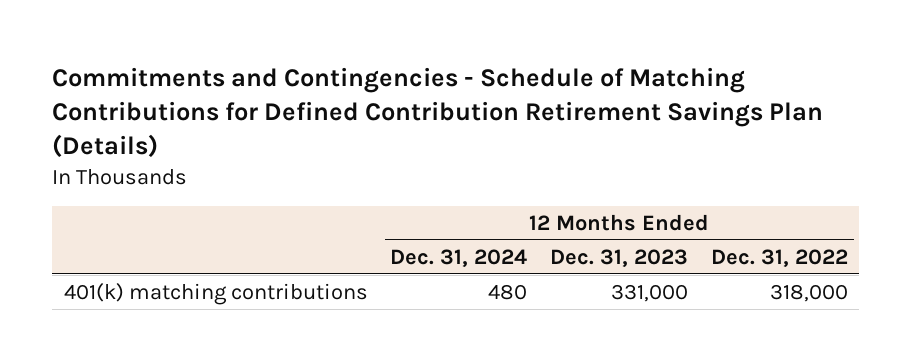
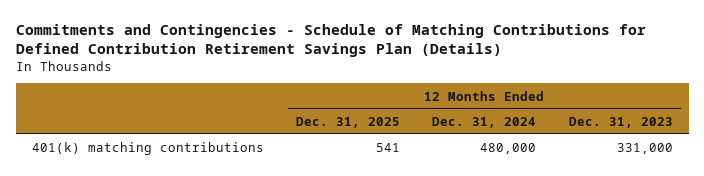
[710,248,848,267] Dec. 31, 2022 -> none
none -> [296,116,401,128] Dec. 31, 2025
[488,283,528,300] 480 -> [480,143,537,155] 480,000

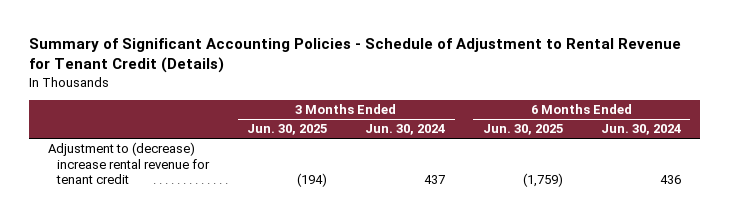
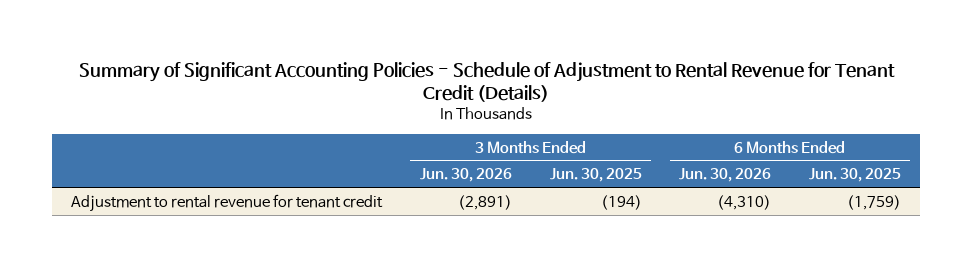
[365,124,446,136] Jun. 30, 2024 -> none
[600,124,681,136] Jun. 30, 2024 -> none
none -> [419,168,512,183] Jun. 30, 2026
none -> [679,168,772,183] Jun. 30, 2026
[48,142,211,184] Adjustment to (decrease) increase rental revenue for tenant credit -> [71,193,384,212] Adjustment to rental revenue for tenant credit

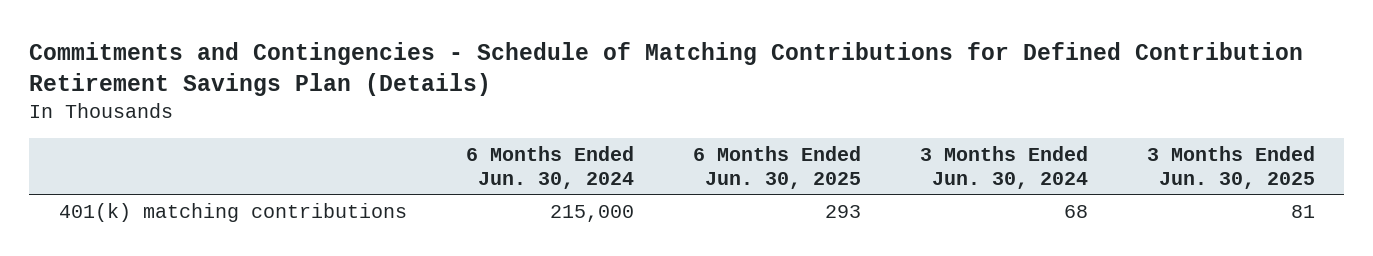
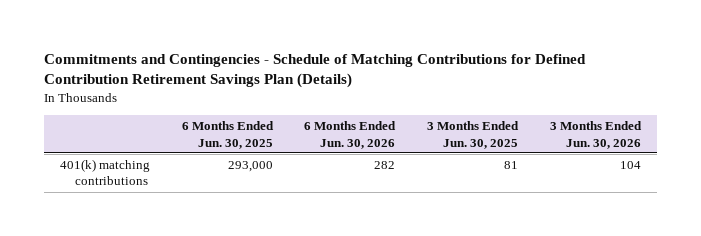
[465,146,634,190] 6 Months Ended Jun. 30, 2024 -> none
[919,146,1088,190] 3 Months Ended Jun. 30, 2024 -> none
none -> [304,121,397,149] 6 Months Ended Jun. 30, 2026
none -> [550,121,643,149] 3 Months Ended Jun. 30, 2026
[824,204,861,218] 293 -> [227,160,273,172] 293,000

